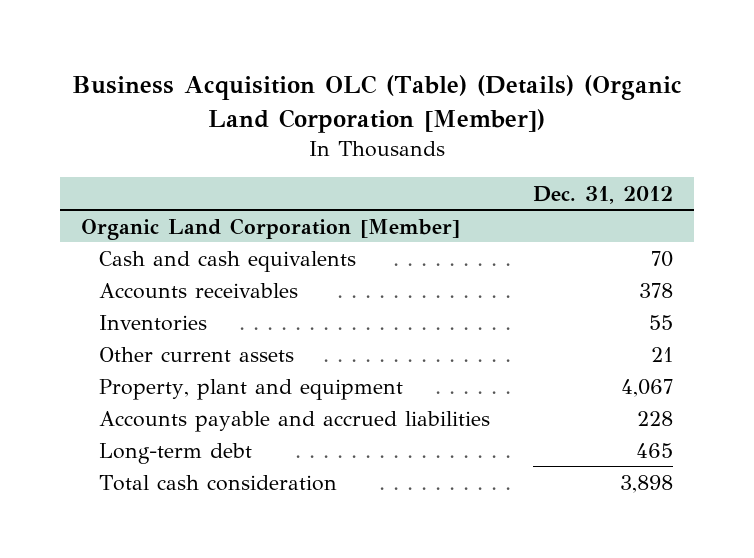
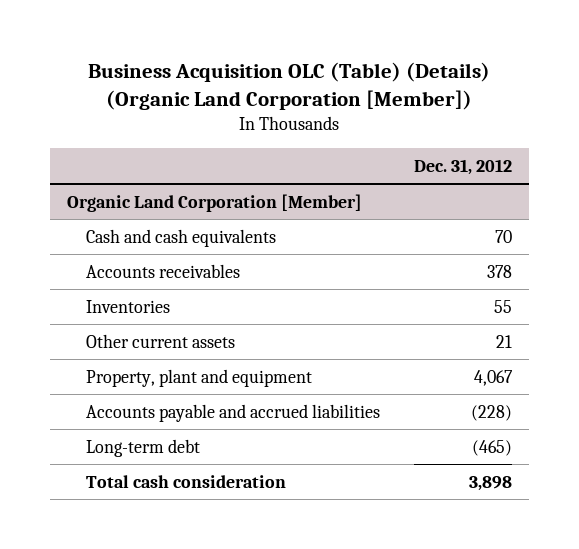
[636,410,673,426] 228 -> [470,404,512,421] (228)
[635,442,673,458] 465 -> [471,439,512,456] (465)

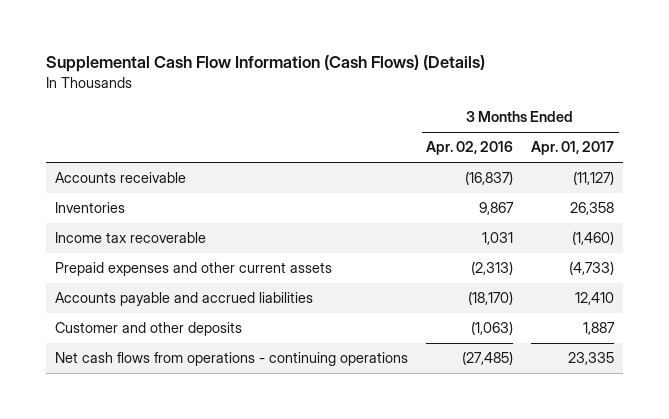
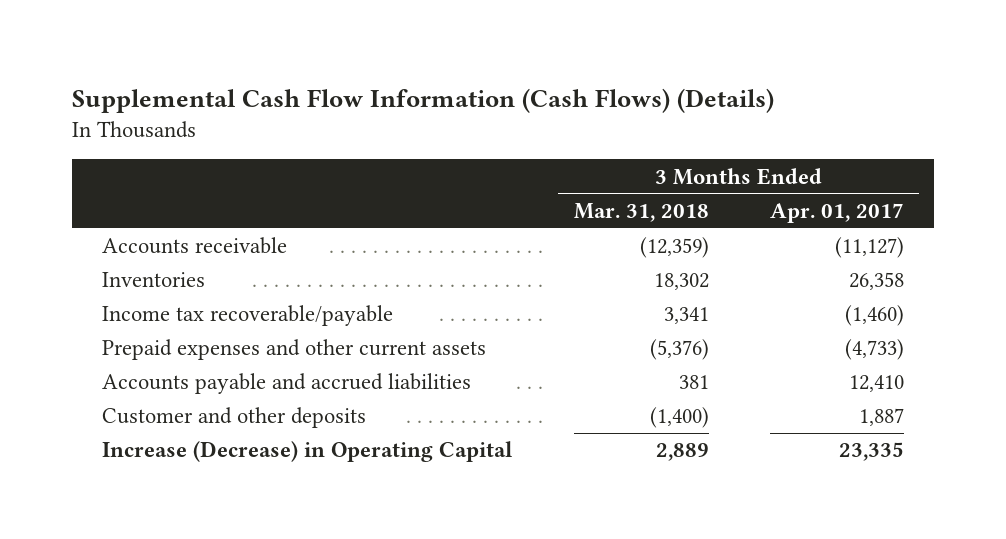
[426,141,514,156] Apr. 02, 2016 -> none
none -> [573,202,709,222] Mar. 31, 2018
[55,232,207,244] Income tax recoverable -> [102,305,394,327] Income tax recoverable/payable
[55,352,409,367] Net cash flows from operations - continuing operations -> [102,441,514,463] Increase (Decrease) in Operating Capital

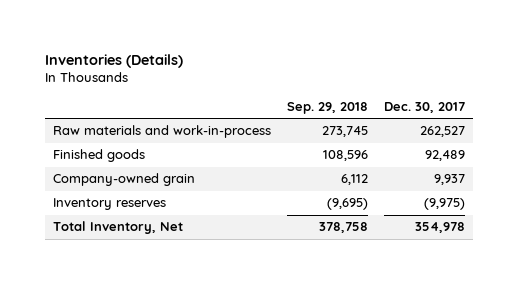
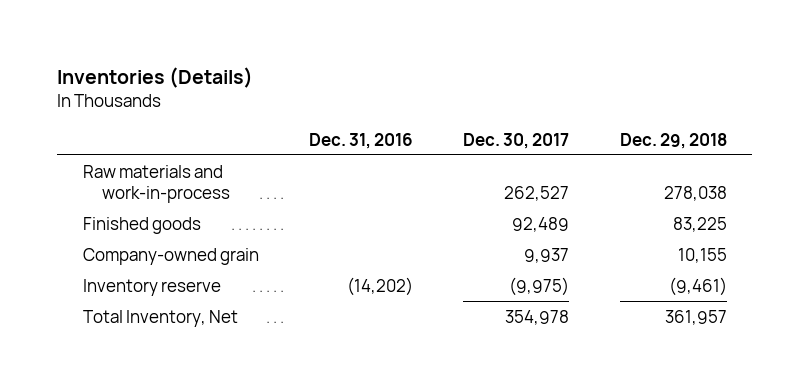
[286,101,368,114] Sep. 29, 2018 -> none
none -> [308,132,413,149] Dec. 31, 2016
none -> [619,132,727,149] Dec. 29, 2018
[52,198,166,211] Inventory reserves -> [82,278,221,296] Inventory reserve

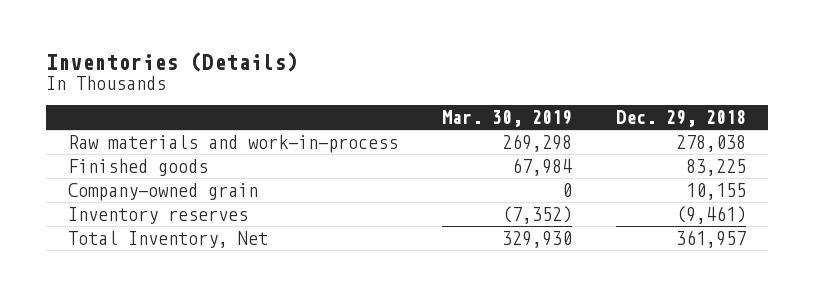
[308,132,413,149] Dec. 31, 2016 -> none
[463,132,570,149] Dec. 30, 2017 -> none
none -> [442,110,573,128] Mar. 30, 2019
[82,278,221,296] Inventory reserve -> [68,207,249,225] Inventory reserves

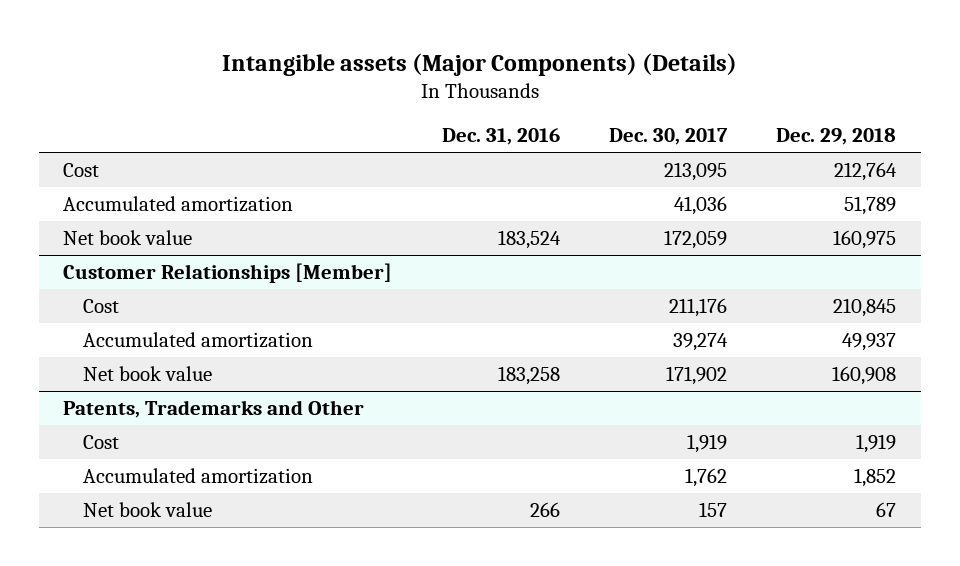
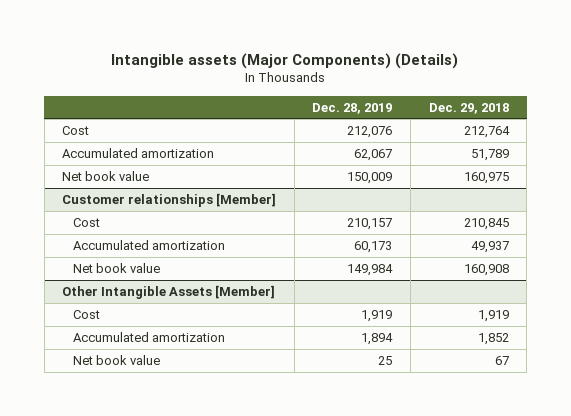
[441,128,560,146] Dec. 31, 2016 -> none
[608,128,728,146] Dec. 30, 2017 -> none
none -> [312,102,393,114] Dec. 28, 2019
[63,262,393,283] Customer Relationships [Member] -> [62,192,277,207] Customer relationships [Member]
[63,399,365,418] Patents, Trademarks and Other -> [62,284,276,299] Other Intangible Assets [Member]

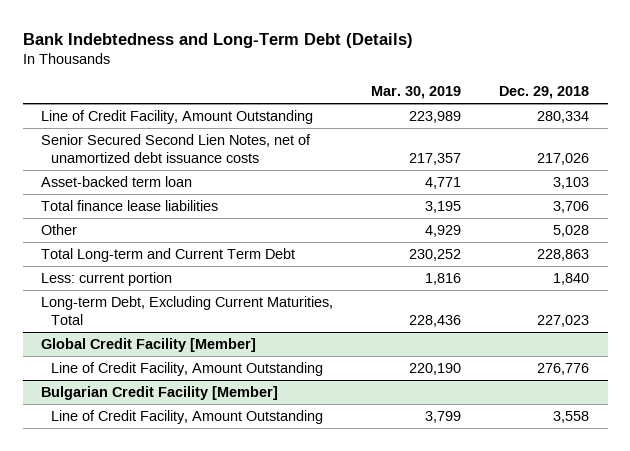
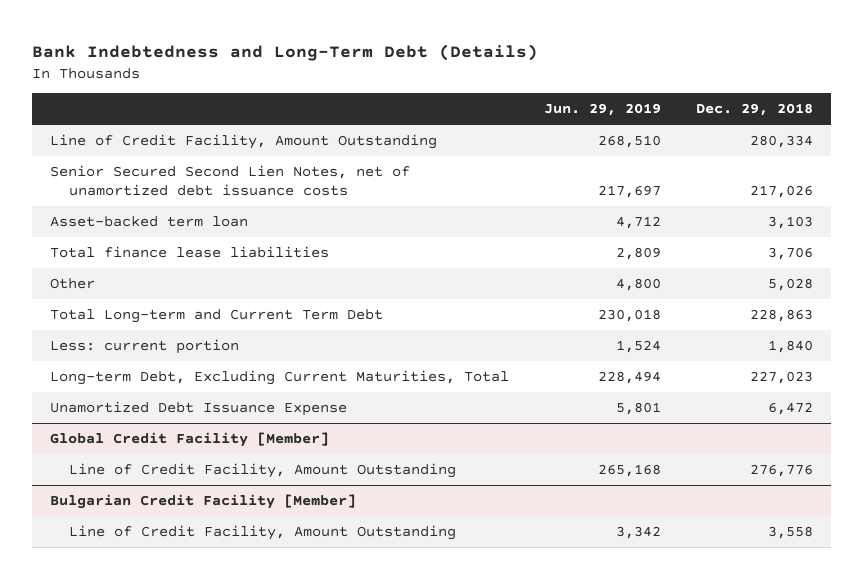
[371,85,462,99] Mar. 30, 2019 -> none
none -> [544,103,662,117] Jun. 29, 2019
none -> [49,401,347,417] Unamortized Debt Issuance Expense

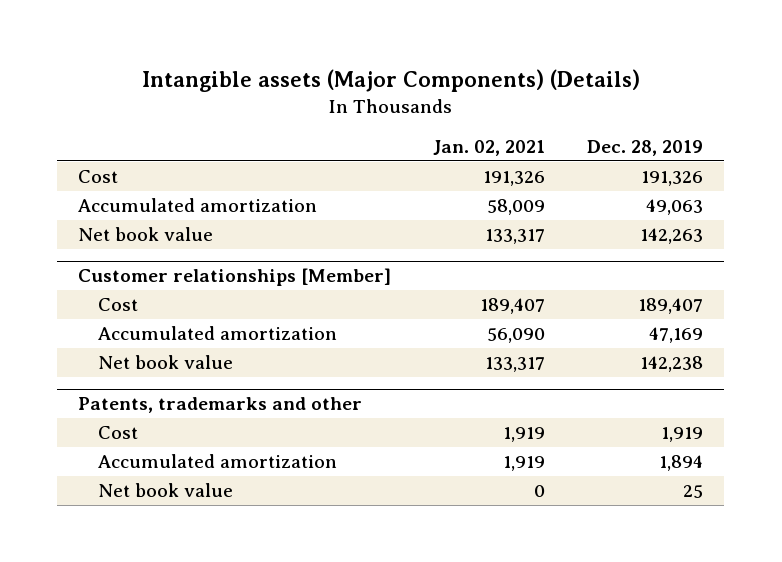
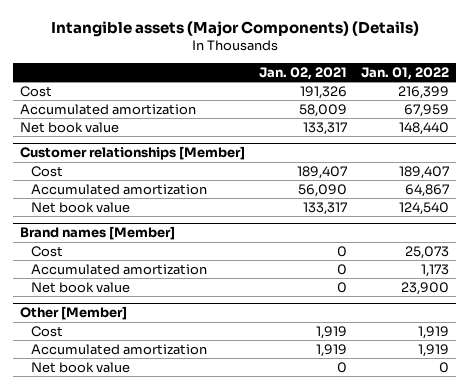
[587,139,704,156] Dec. 28, 2019 -> none
none -> [361,67,450,81] Jan. 01, 2022
none -> [20,226,176,241] Brand names [Member]
none -> [30,245,63,257] Cost
none -> [30,263,207,275] Accumulated amortization
none -> [30,281,130,293] Net book value
[78,397,363,414] Patents, trademarks and other -> [20,306,128,321] Other [Member]

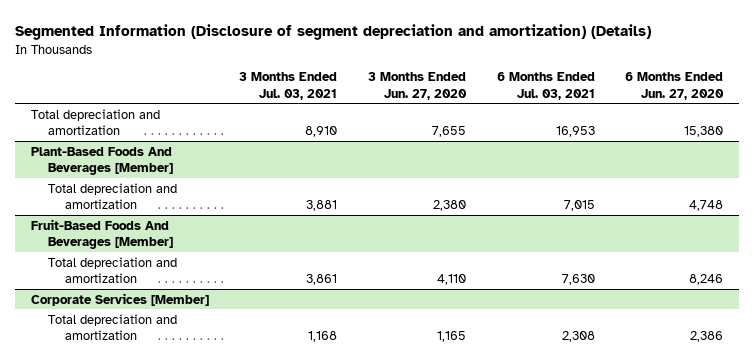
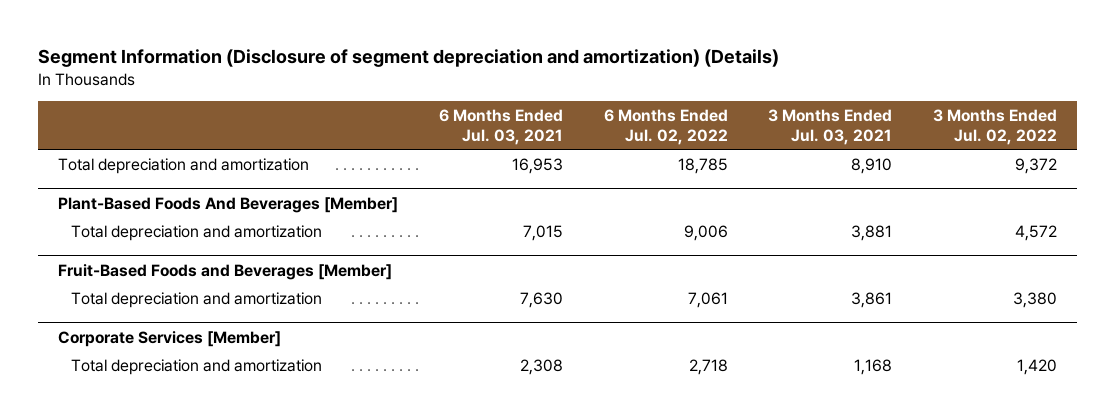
[15,23,652,40] Segmented Information (Disclosure of segment depreciation and amortization) (Details) -> [37,49,779,68] Segment Information (Disclosure of segment depreciation and amortization) (Details)
[367,72,467,100] 3 Months Ended Jun. 27, 2020 -> none
[625,72,725,100] 6 Months Ended Jun. 27, 2020 -> none
none -> [603,109,728,145] 6 Months Ended Jul. 02, 2022
none -> [933,109,1058,145] 3 Months Ended Jul. 02, 2022
[30,218,173,249] Fruit-Based Foods And Beverages [Member] -> [58,263,393,280] Fruit-Based Foods and Beverages [Member]

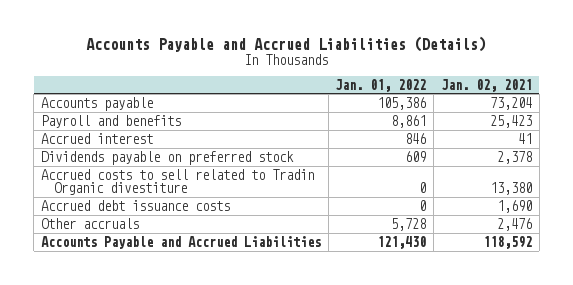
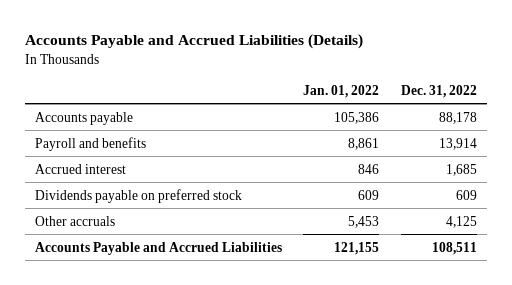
[441,78,533,92] Jan. 02, 2021 -> none
none -> [400,84,477,98] Dec. 31, 2022
[40,168,314,195] Accrued costs to sell related to Tradin Organic divestiture -> none
[40,199,230,211] Accrued debt issuance costs -> none
[391,217,427,231] 5,728 -> [348,215,380,228] 5,453
[377,235,427,249] 121,430 -> [334,241,380,255] 121,155

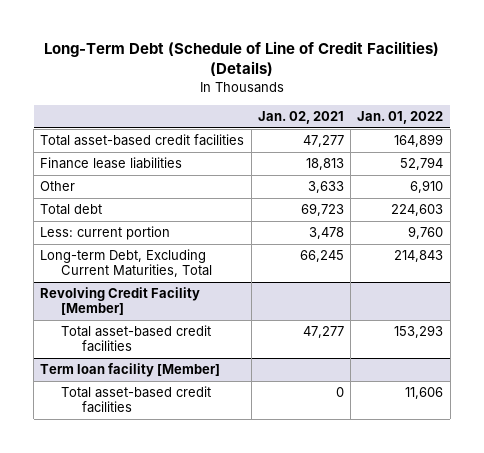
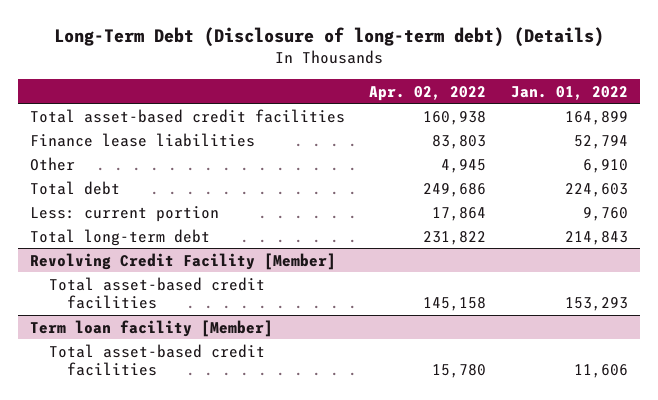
[43,40,439,77] Long-Term Debt (Schedule of Line of Credit Facilities) (Details) -> [53,27,604,48] Long-Term Debt (Disclosure of long-term debt) (Details)
[257,111,344,125] Jan. 02, 2021 -> none
none -> [369,85,487,101] Apr. 02, 2022
[40,249,213,278] Long-term Debt, Excluding Current Maturities, Total -> [29,228,210,246] Total long-term debt

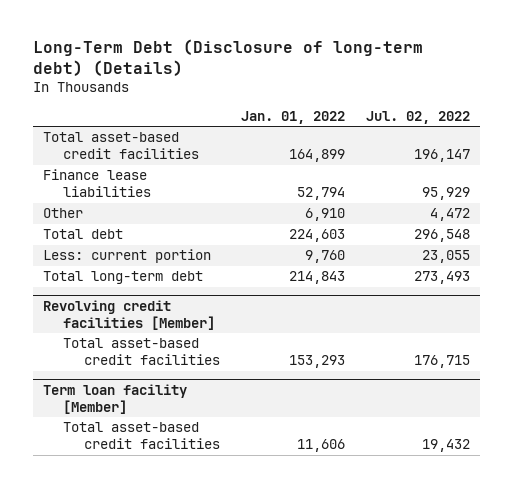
[369,85,487,101] Apr. 02, 2022 -> none
none -> [365,110,470,124] Jul. 02, 2022
[29,252,336,270] Revolving Credit Facility [Member] -> [43,299,216,330] Revolving credit facilities [Member]

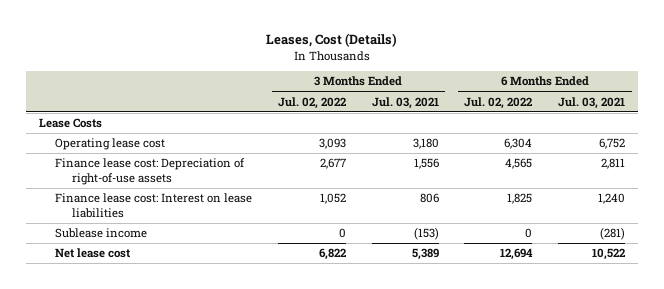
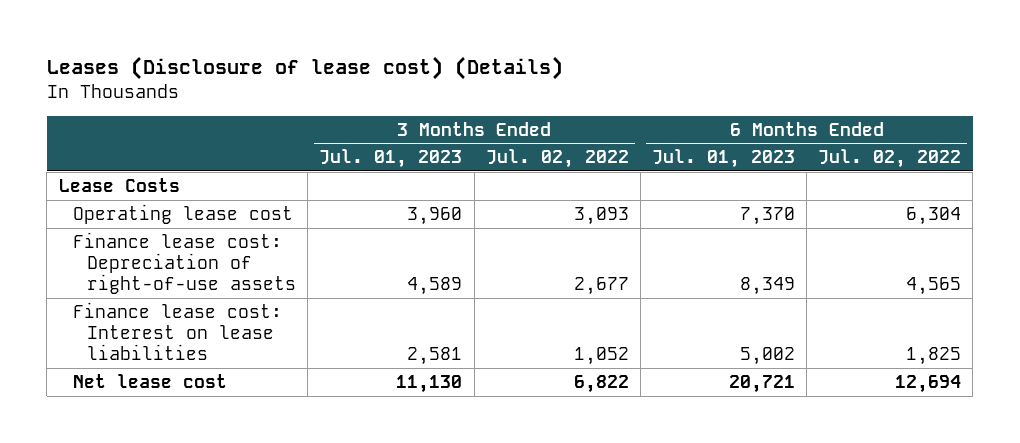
[266,33,398,48] Leases, Cost (Details) -> [46,56,563,81] Leases (Disclosure of lease cost) (Details)
[371,96,439,109] Jul. 03, 2021 -> none
[558,96,626,109] Jul. 03, 2021 -> none
none -> [319,149,463,169] Jul. 01, 2023
none -> [651,149,795,169] Jul. 01, 2023
[55,228,148,239] Sublease income -> none

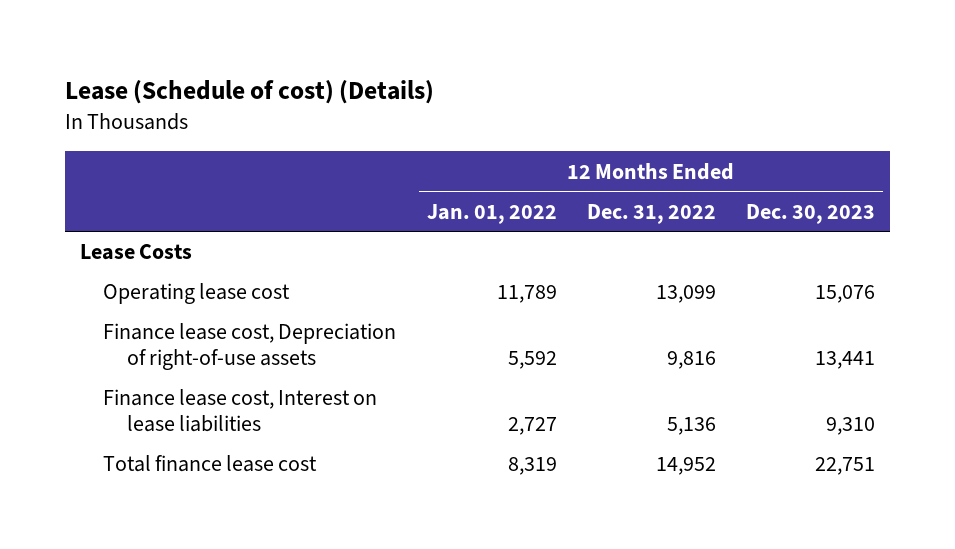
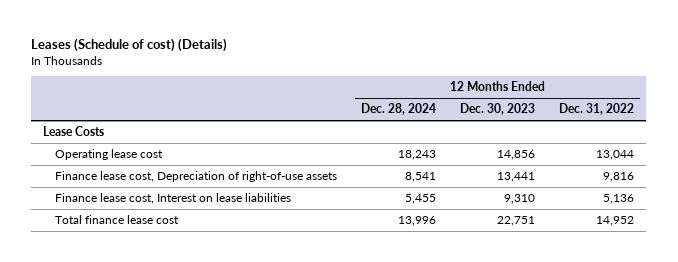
[64,80,434,105] Lease (Schedule of cost) (Details) -> [31,38,228,53] Leases (Schedule of cost) (Details)
[426,203,557,224] Jan. 01, 2022 -> none
none -> [361,103,437,116] Dec. 28, 2024
[655,285,716,304] 13,099 -> [596,150,635,161] 13,044
[815,285,876,304] 15,076 -> [497,150,536,161] 14,856

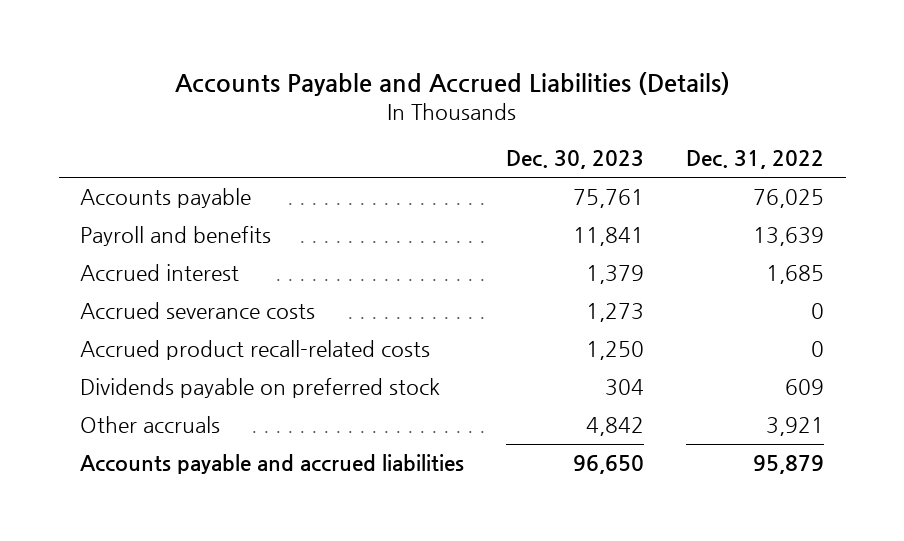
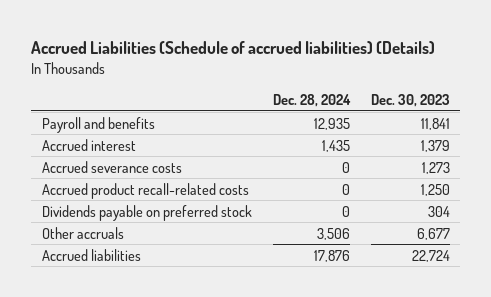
[175,71,731,96] Accounts Payable and Accrued Liabilities (Details) -> [31,40,436,54] Accrued Liabilities (Schedule of accrued liabilities) (Details)
[686,150,825,170] Dec. 31, 2022 -> none
none -> [272,93,351,107] Dec. 28, 2024
[80,188,252,209] Accounts payable -> none
[586,417,645,437] 4,842 -> [416,227,450,240] 6,677
[80,454,465,475] Accounts payable and accrued liabilities -> [41,248,141,261] Accrued liabilities
[573,455,645,475] 96,650 -> [411,249,450,262] 22,724

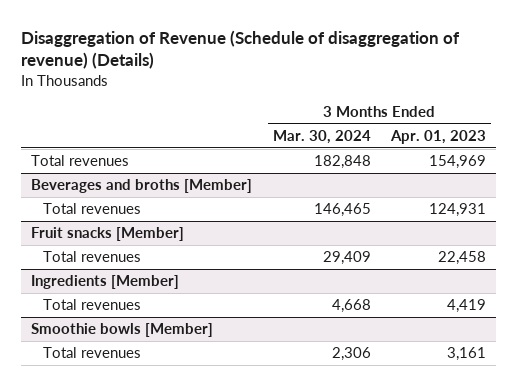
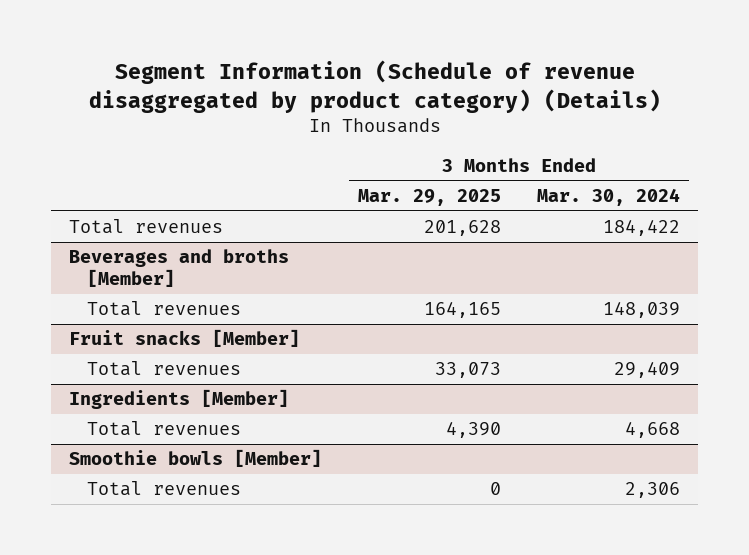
[21,29,461,70] Disaggregation of Revenue (Schedule of disaggregation of revenue) (Details) -> [88,60,661,113] Segment Information (Schedule of revenue disaggregated by product category) (Details)
[390,129,487,144] Apr. 01, 2023 -> none
none -> [358,189,502,207] Mar. 29, 2025
[313,155,371,170] 182,848 -> [602,220,680,237] 184,422
[313,203,371,218] 146,465 -> [602,302,680,319] 148,039

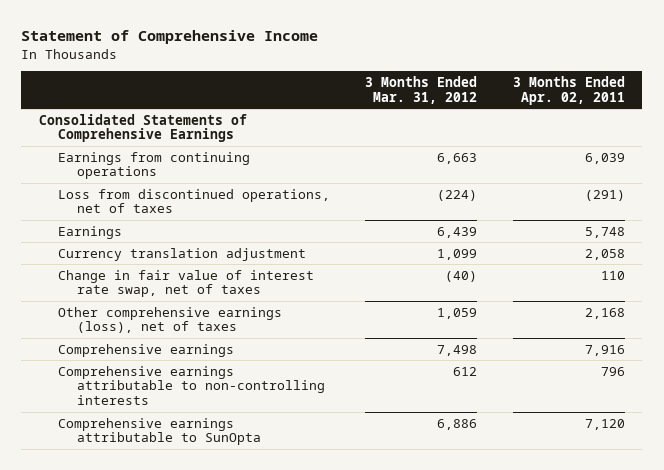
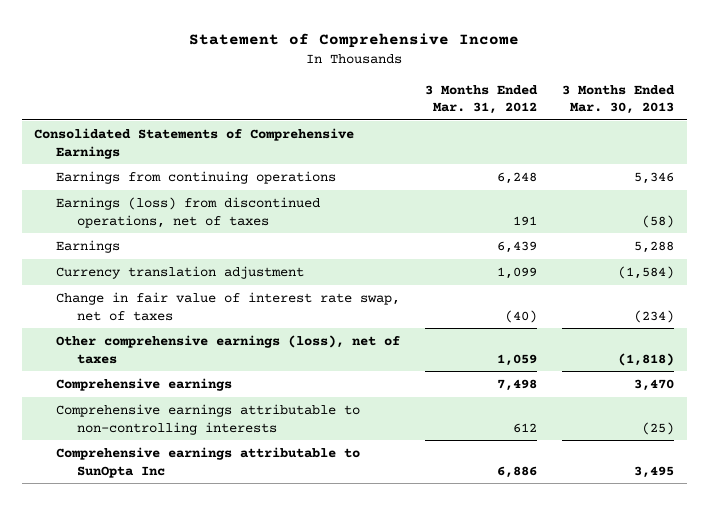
[512,75,625,105] 3 Months Ended Apr. 02, 2011 -> none
none -> [562,84,676,115] 3 Months Ended Mar. 30, 2013
[437,152,478,164] 6,663 -> [497,171,538,184] 6,248
[58,188,331,214] Loss from discontinued operations, net of taxes -> [55,196,320,228] Earnings (loss) from discontinued operations, net of taxes
[437,189,478,201] (224) -> [513,215,538,226] 191
[58,417,262,446] Comprehensive earnings attributable to SunOpta -> [55,446,360,478] Comprehensive earnings attributable to SunOpta Inc

